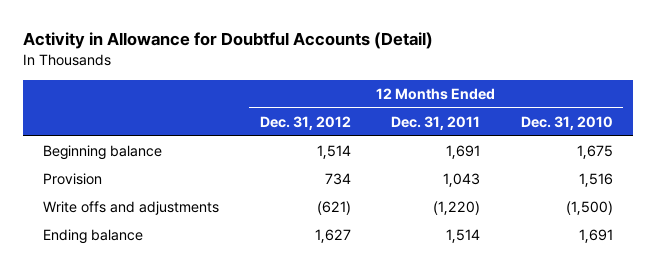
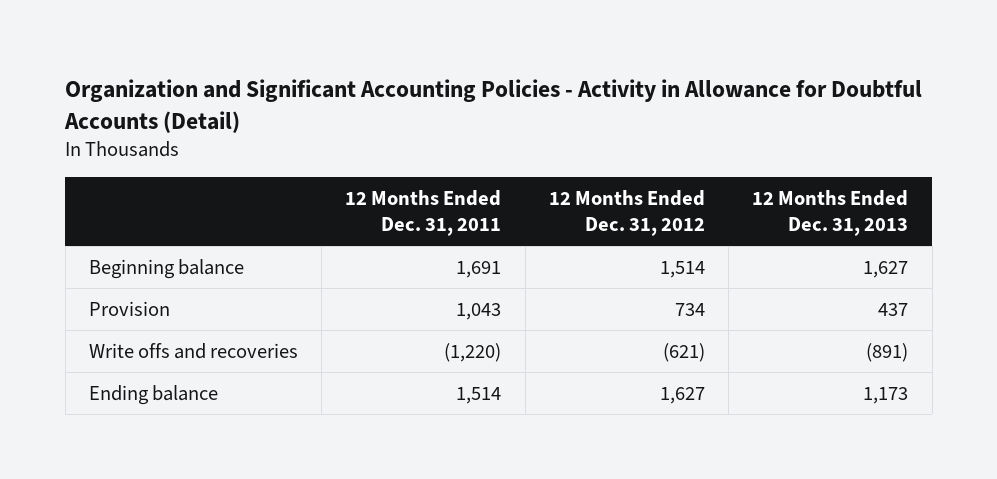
[22,32,433,50] Activity in Allowance for Doubtful Accounts (Detail) -> [64,78,923,133] Organization and Significant Accounting Policies - Activity in Allowance for Doubtful Accounts (Detail)
[520,116,613,131] Dec. 31, 2010 -> none
none -> [752,189,909,237] 12 Months Ended Dec. 31, 2013
[42,201,219,216] Write offs and adjustments -> [88,342,298,359] Write offs and recoveries

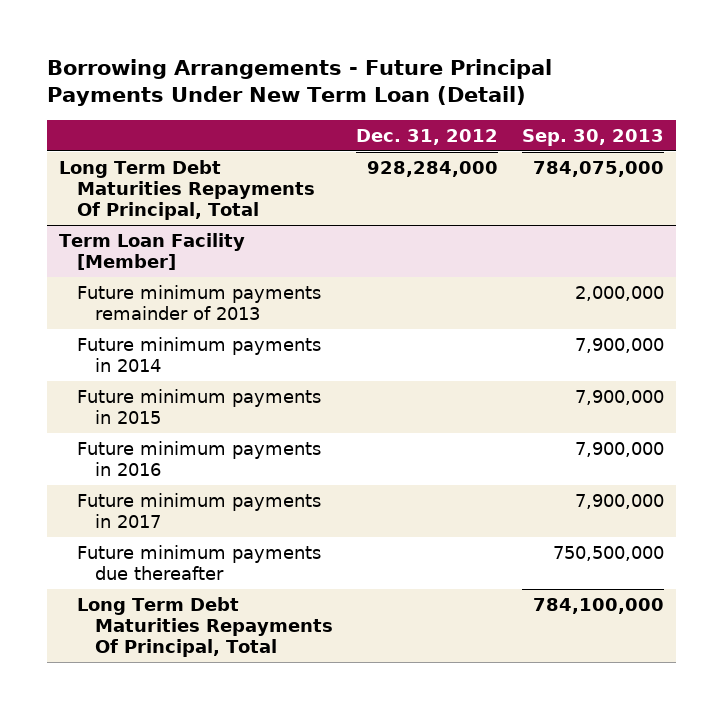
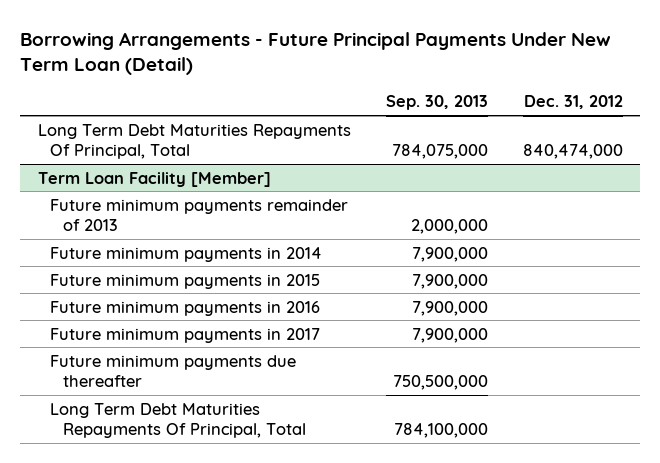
[367,160,499,177] 928,284,000 -> [522,144,623,160] 840,474,000

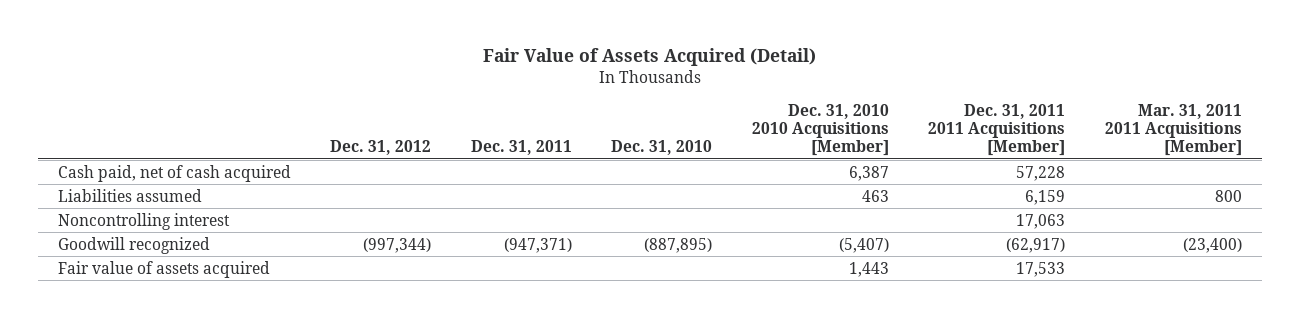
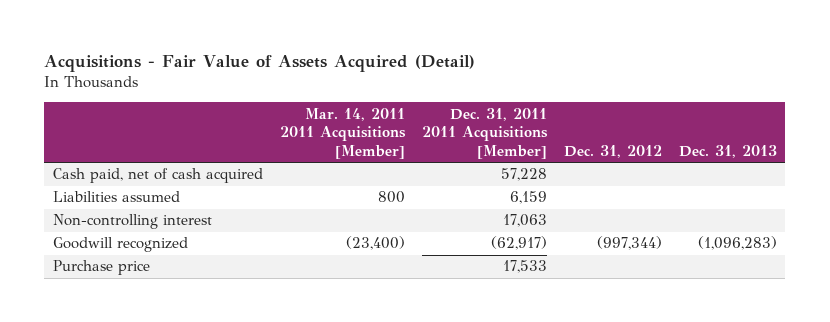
[482,47,816,66] Fair Value of Assets Acquired (Detail) -> [44,55,476,73] Acquisitions - Fair Value of Assets Acquired (Detail)
[470,140,572,156] Dec. 31, 2011 -> none
[611,140,713,156] Dec. 31, 2010 -> none
[751,103,889,157] Dec. 31, 2010 2010 Acquisitions [Member] -> none
[1104,103,1242,157] Mar. 31, 2011 2011 Acquisitions [Member] -> none
none -> [279,107,406,160] Mar. 14, 2011 2011 Acquisitions [Member]
none -> [678,145,777,159] Dec. 31, 2013
[57,212,230,230] Noncontrolling interest -> [52,214,212,230] Non-controlling interest
[57,260,270,278] Fair value of assets acquired -> [52,260,150,276] Purchase price

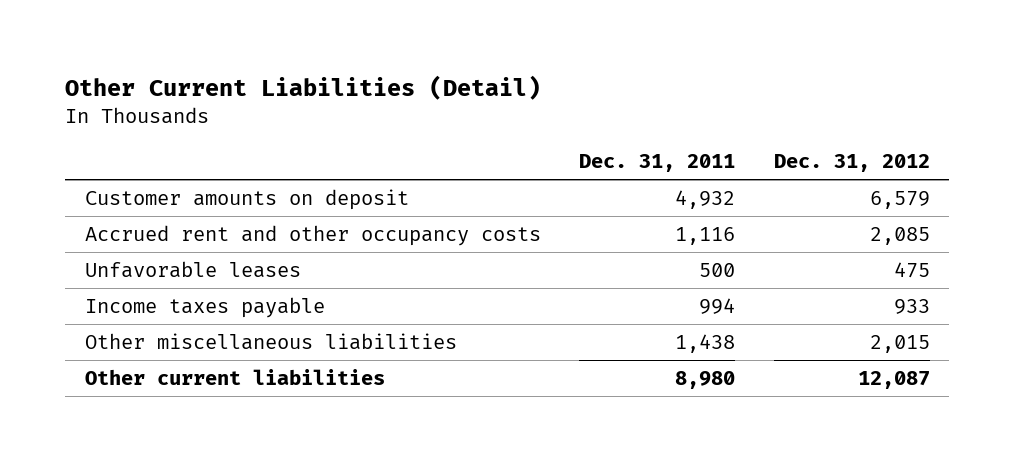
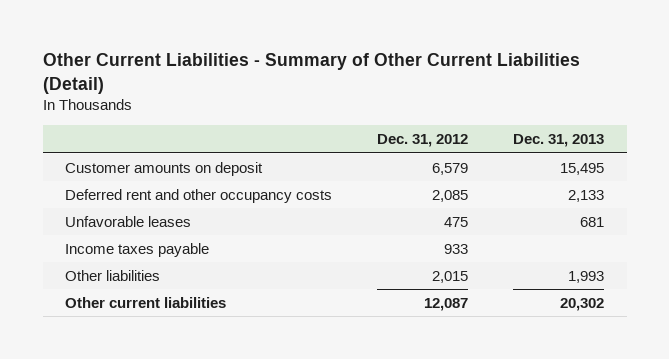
[65,75,542,101] Other Current Liabilities (Detail) -> [42,53,580,94] Other Current Liabilities - Summary of Other Current Liabilities (Detail)
[579,154,736,173] Dec. 31, 2011 -> none
none -> [513,134,605,148] Dec. 31, 2013
[84,225,541,247] Accrued rent and other occupancy costs -> [65,188,333,203] Deferred rent and other occupancy costs
[84,333,457,351] Other miscellaneous liabilities -> [65,269,161,281] Other liabilities

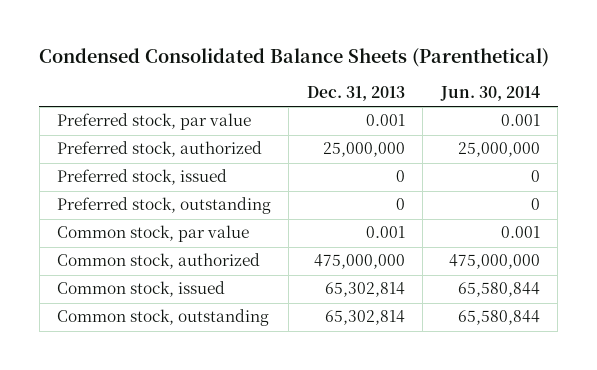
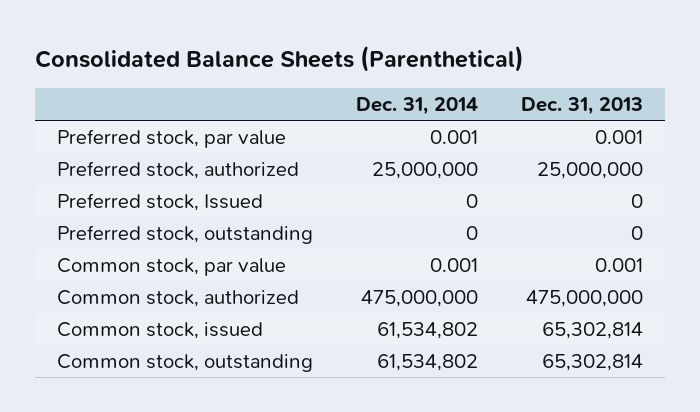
[39,48,550,68] Condensed Consolidated Balance Sheets (Parenthetical) -> [35,46,525,73] Consolidated Balance Sheets (Parenthetical)
[439,86,540,102] Jun. 30, 2014 -> none
none -> [356,96,479,115] Dec. 31, 2014
[57,169,228,186] Preferred stock, issued -> [56,193,263,212] Preferred stock, Issued

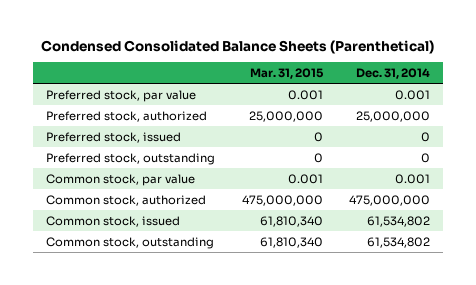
[35,46,525,73] Consolidated Balance Sheets (Parenthetical) -> [41,39,435,54] Condensed Consolidated Balance Sheets (Parenthetical)
[521,96,644,115] Dec. 31, 2013 -> none
none -> [249,68,324,80] Mar. 31, 2015
[56,193,263,212] Preferred stock, Issued -> [45,131,181,143] Preferred stock, issued

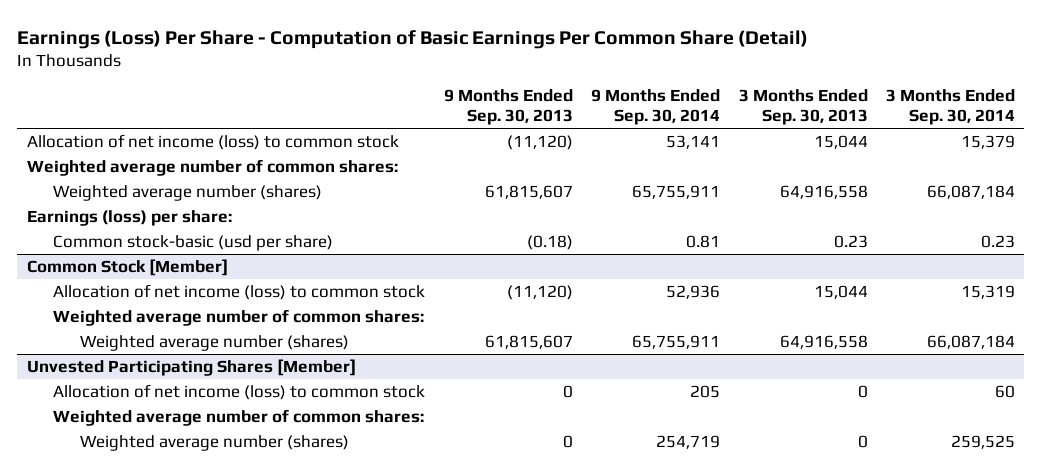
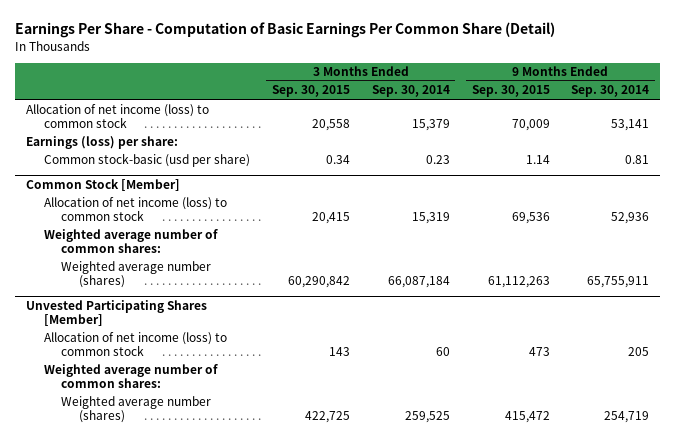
[17,29,809,49] Earnings (Loss) Per Share - Computation of Basic Earnings Per Common Share (Detail) -> [15,22,556,39] Earnings Per Share - Computation of Basic Earnings Per Common Share (Detail)
[443,89,573,126] 9 Months Ended Sep. 30, 2013 -> none
[738,89,868,126] 3 Months Ended Sep. 30, 2013 -> none
none -> [271,85,350,98] Sep. 30, 2015
none -> [471,85,550,98] Sep. 30, 2015
[26,158,398,176] Weighted average number of common shares: -> none
[53,184,323,201] Weighted average number (shares) -> none

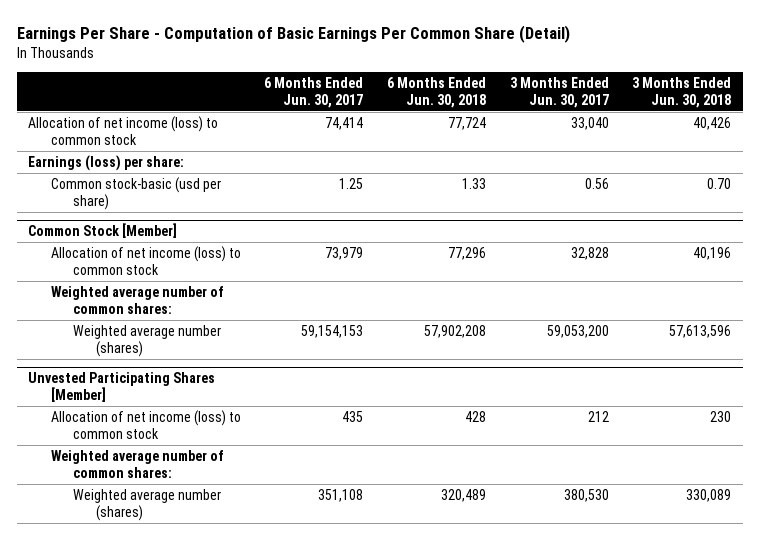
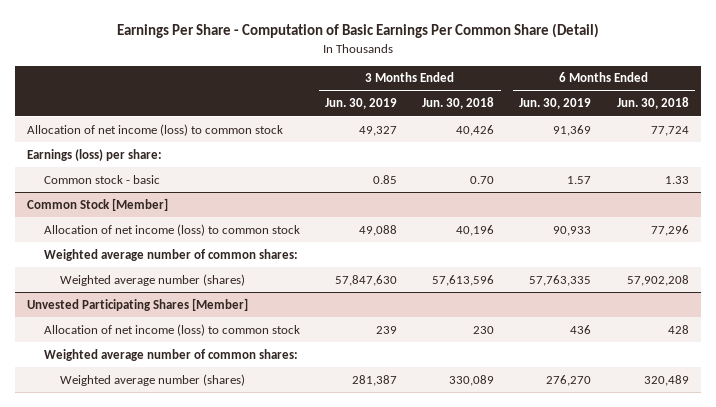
[264,76,364,108] 6 Months Ended Jun. 30, 2017 -> none
[509,76,609,108] 3 Months Ended Jun. 30, 2017 -> none
none -> [325,98,398,110] Jun. 30, 2019
none -> [519,98,592,110] Jun. 30, 2019
[50,176,221,210] Common stock-basic (usd per share) -> [43,174,160,184] Common stock - basic

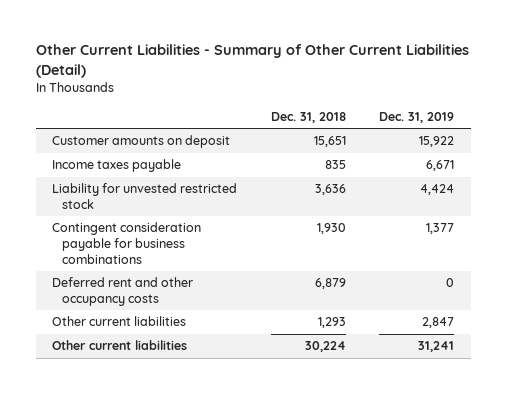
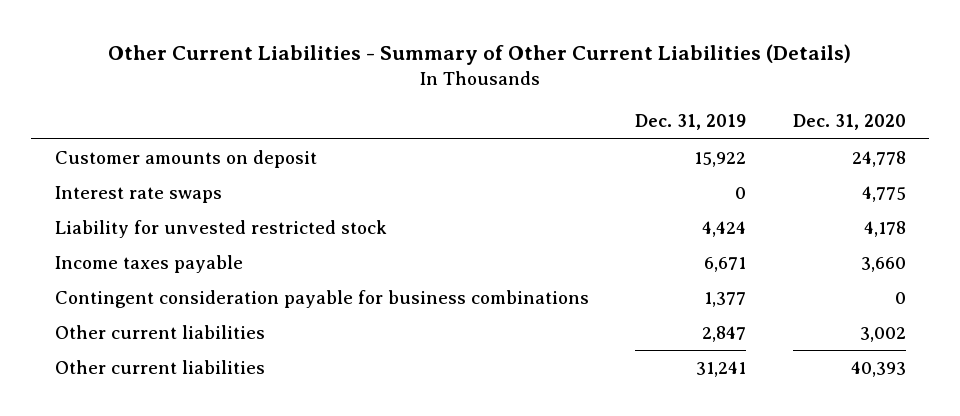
[35,44,469,78] Other Current Liabilities - Summary of Other Current Liabilities (Detail) -> [108,43,852,65] Other Current Liabilities - Summary of Other Current Liabilities (Details)
[270,111,346,123] Dec. 31, 2018 -> none
none -> [792,114,906,131] Dec. 31, 2020
none -> [54,186,222,204] Interest rate swaps
[52,159,182,173] Income taxes payable -> [54,255,243,274] Income taxes payable
[52,277,194,307] Deferred rent and other occupancy costs -> none

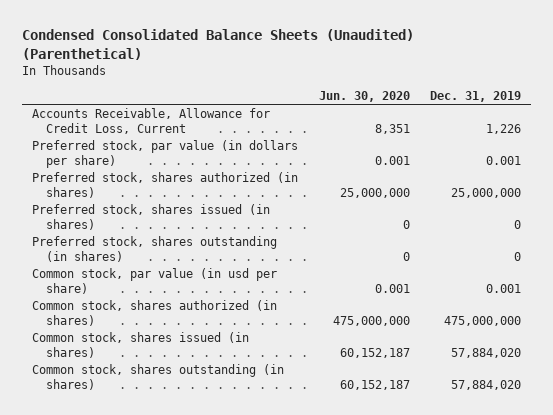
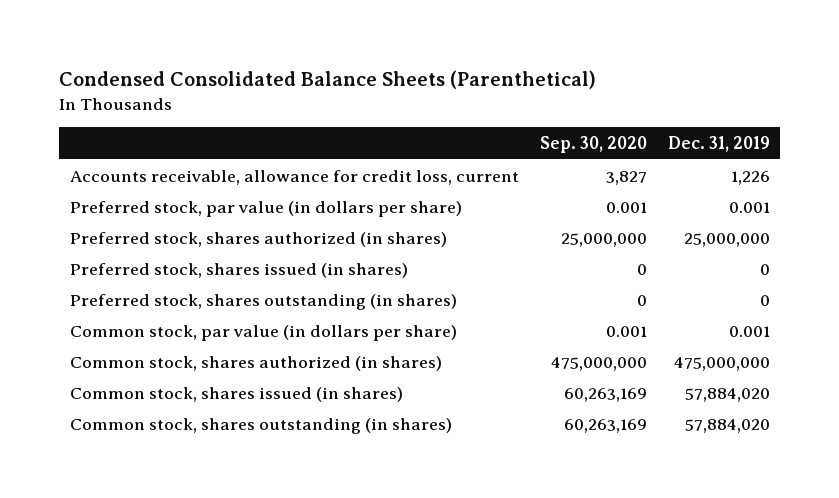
[22,29,415,60] Condensed Consolidated Balance Sheets (Unaudited) (Parenthetical) -> [58,70,596,90] Condensed Consolidated Balance Sheets (Parenthetical)
[318,90,410,102] Jun. 30, 2020 -> none
none -> [539,136,647,154] Sep. 30, 2020
[32,108,271,134] Accounts Receivable, Allowance for Credit Loss, Current -> [69,169,519,185] Accounts receivable, allowance for credit loss, current
[32,268,278,294] Common stock, par value (in usd per share) -> [69,324,457,341] Common stock, par value (in dollars per share)

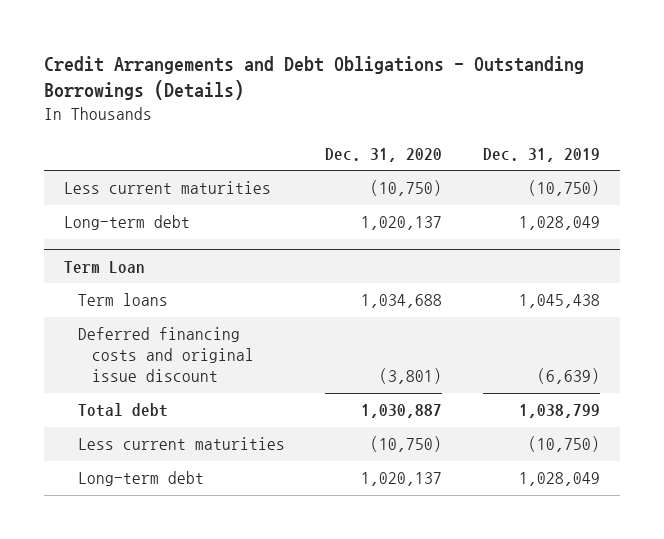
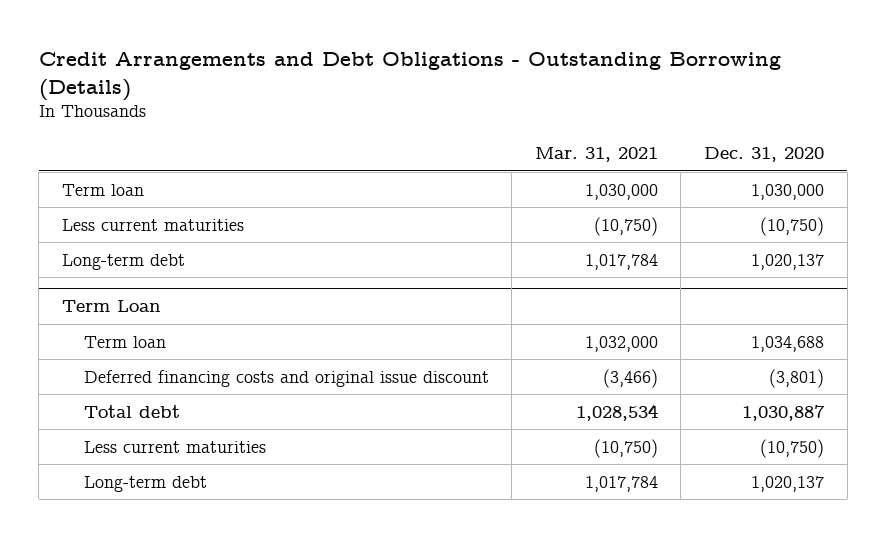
[43,56,584,101] Credit Arrangements and Debt Obligations - Outstanding Borrowings (Details) -> [38,52,781,101] Credit Arrangements and Debt Obligations - Outstanding Borrowing (Details)
[482,147,600,162] Dec. 31, 2019 -> none
none -> [534,146,658,162] Mar. 31, 2021
none -> [61,183,144,196] Term loan
[77,293,168,307] Term loans -> [83,335,166,348] Term loan

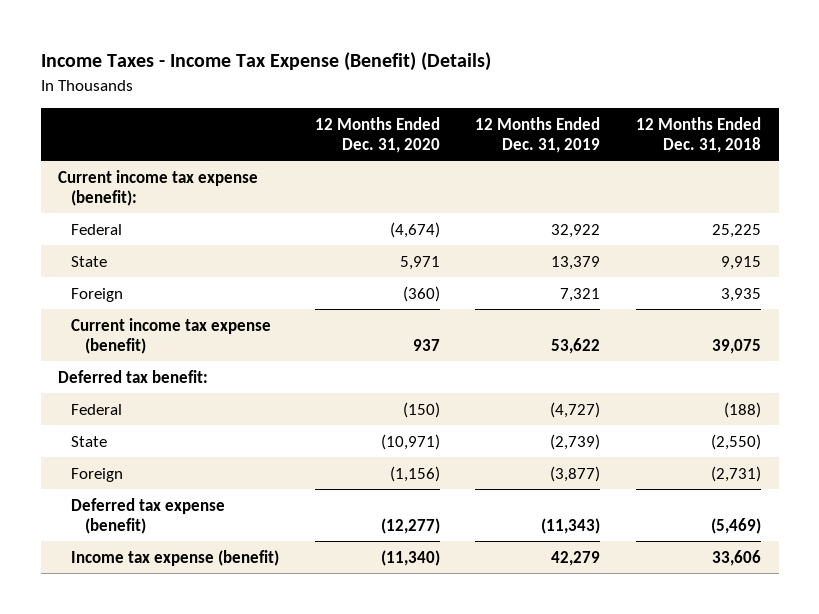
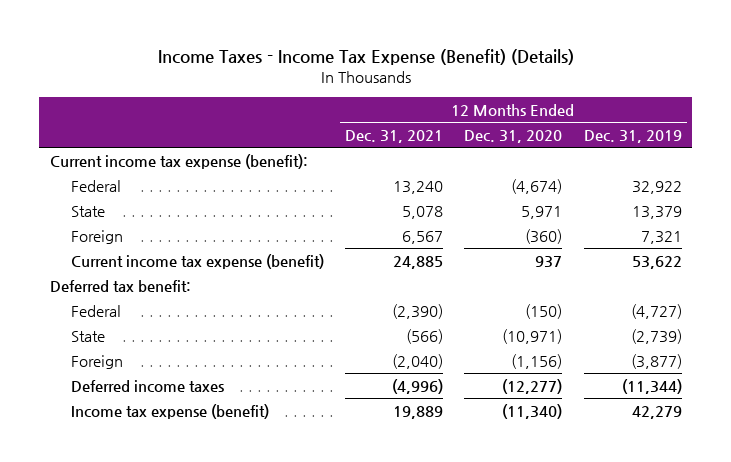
[635,116,761,153] 12 Months Ended Dec. 31, 2018 -> none
none -> [344,129,443,143] Dec. 31, 2021
[71,497,226,534] Deferred tax expense (benefit) -> none
none -> [70,379,224,392] Deferred income taxes

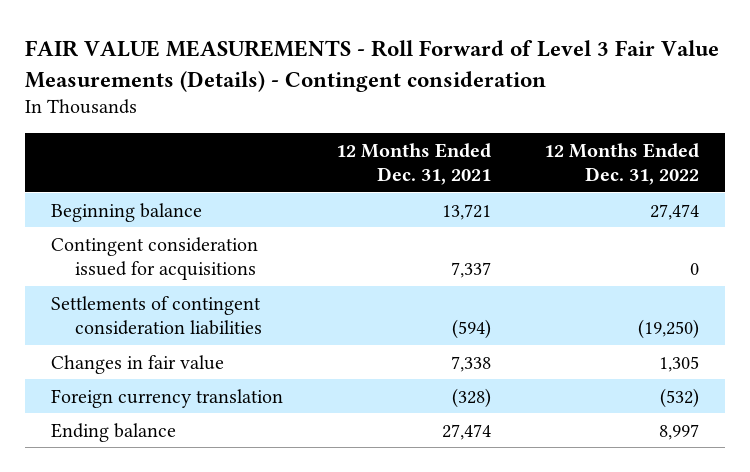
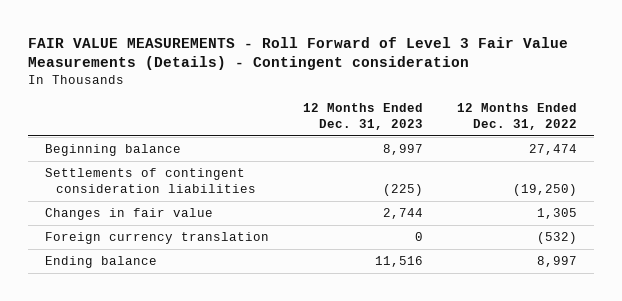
[335,142,491,185] 12 Months Ended Dec. 31, 2021 -> none
none -> [302,103,423,131] 12 Months Ended Dec. 31, 2023
[51,236,259,280] Contingent consideration issued for acquisitions -> none

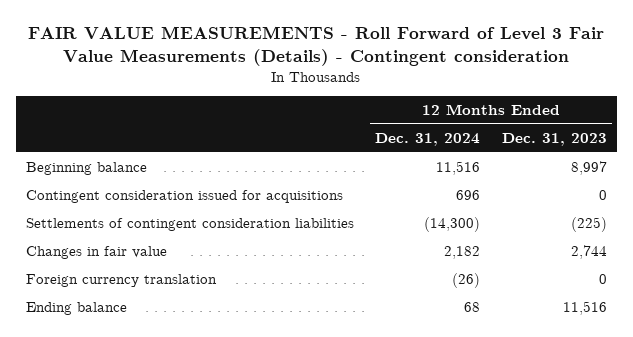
[456,103,577,131] 12 Months Ended Dec. 31, 2022 -> none
none -> [375,132,481,146] Dec. 31, 2024
none -> [26,189,344,203] Contingent consideration issued for acquisitions

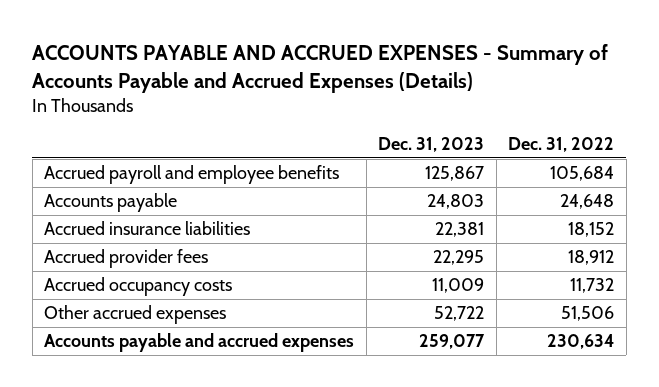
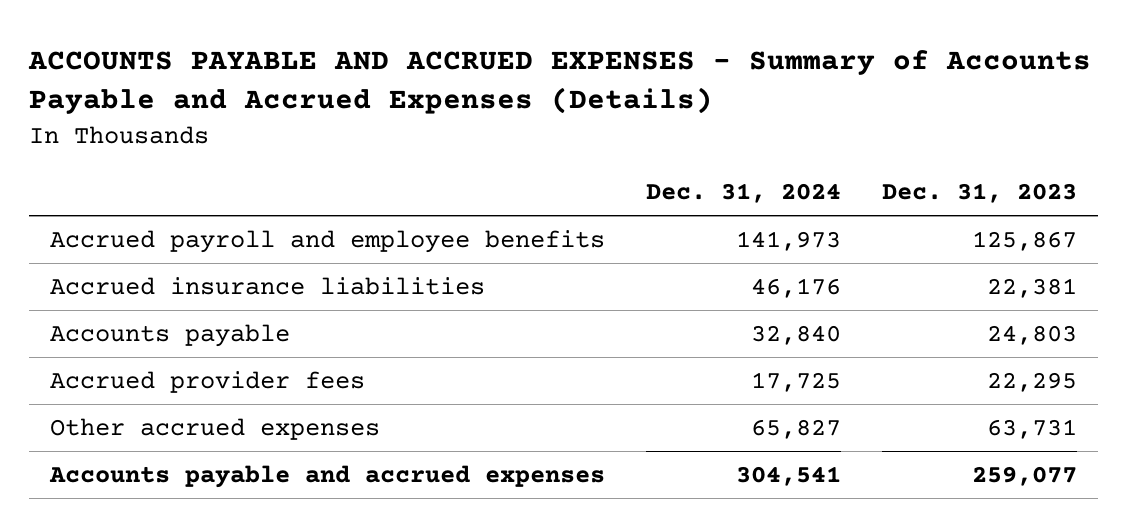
[508,137,615,153] Dec. 31, 2022 -> none
none -> [645,183,841,204] Dec. 31, 2024
[44,193,178,213] Accounts payable -> [49,323,290,347] Accounts payable
[44,277,233,297] Accrued occupancy costs -> none
[434,306,485,322] 52,722 -> [987,418,1078,439] 63,731

